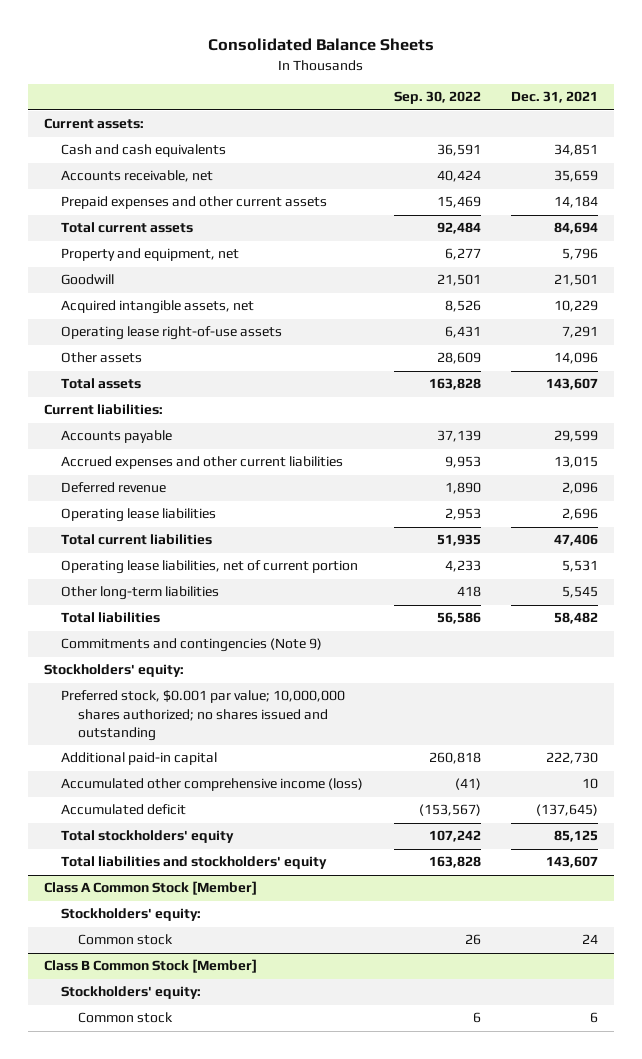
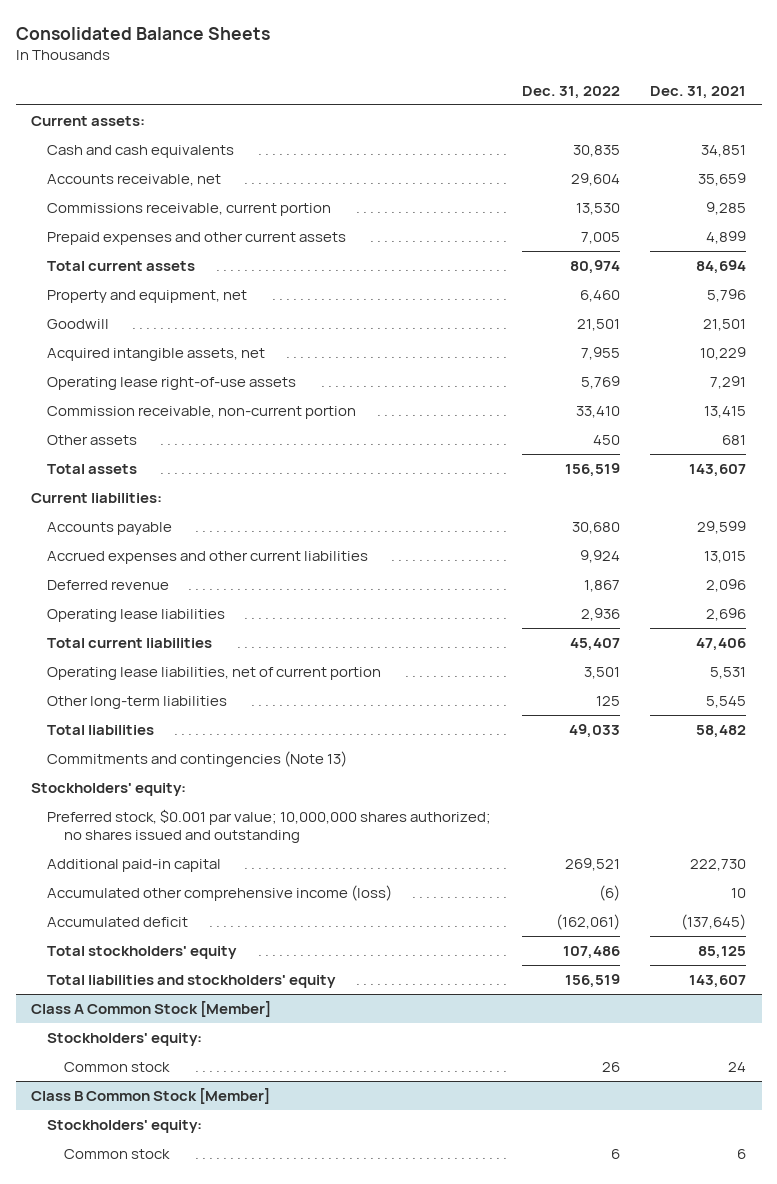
[393,91,481,105] Sep. 30, 2022 -> none
none -> [521,85,620,99] Dec. 31, 2022
none -> [47,203,332,217] Commissions receivable, current portion
[554,196,599,209] 14,184 -> [706,231,747,245] 4,899
none -> [47,406,357,420] Commission receivable, non-current portion
[554,352,599,365] 14,096 -> [722,435,747,446] 681
[60,638,322,653] Commitments and contingencies (Note 9) -> [47,751,348,768] Commitments and contingencies (Note 13)

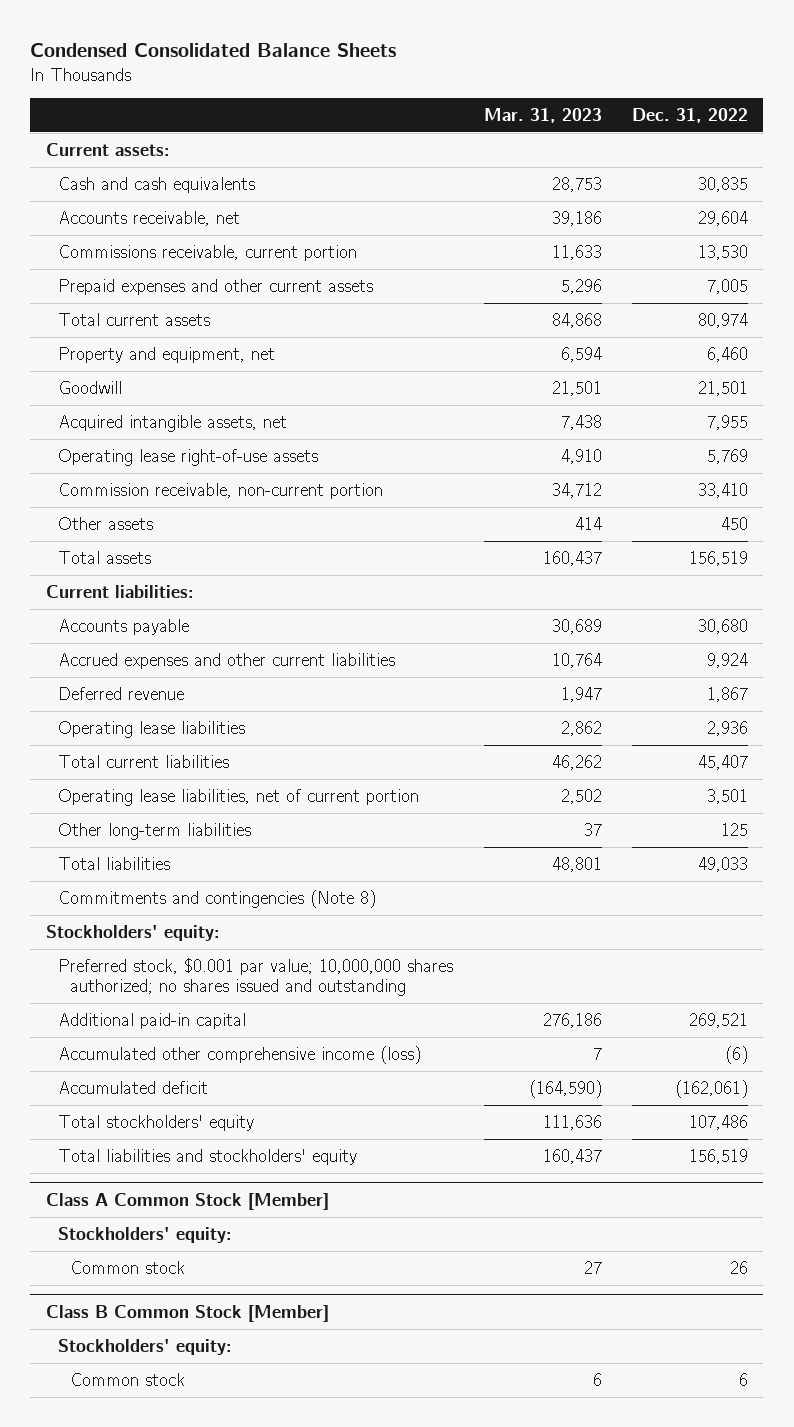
[15,26,270,40] Consolidated Balance Sheets -> [30,43,397,58] Condensed Consolidated Balance Sheets
[650,85,747,99] Dec. 31, 2021 -> none
none -> [483,107,602,123] Mar. 31, 2023
[47,751,348,768] Commitments and contingencies (Note 13) -> [57,889,376,908] Commitments and contingencies (Note 8)

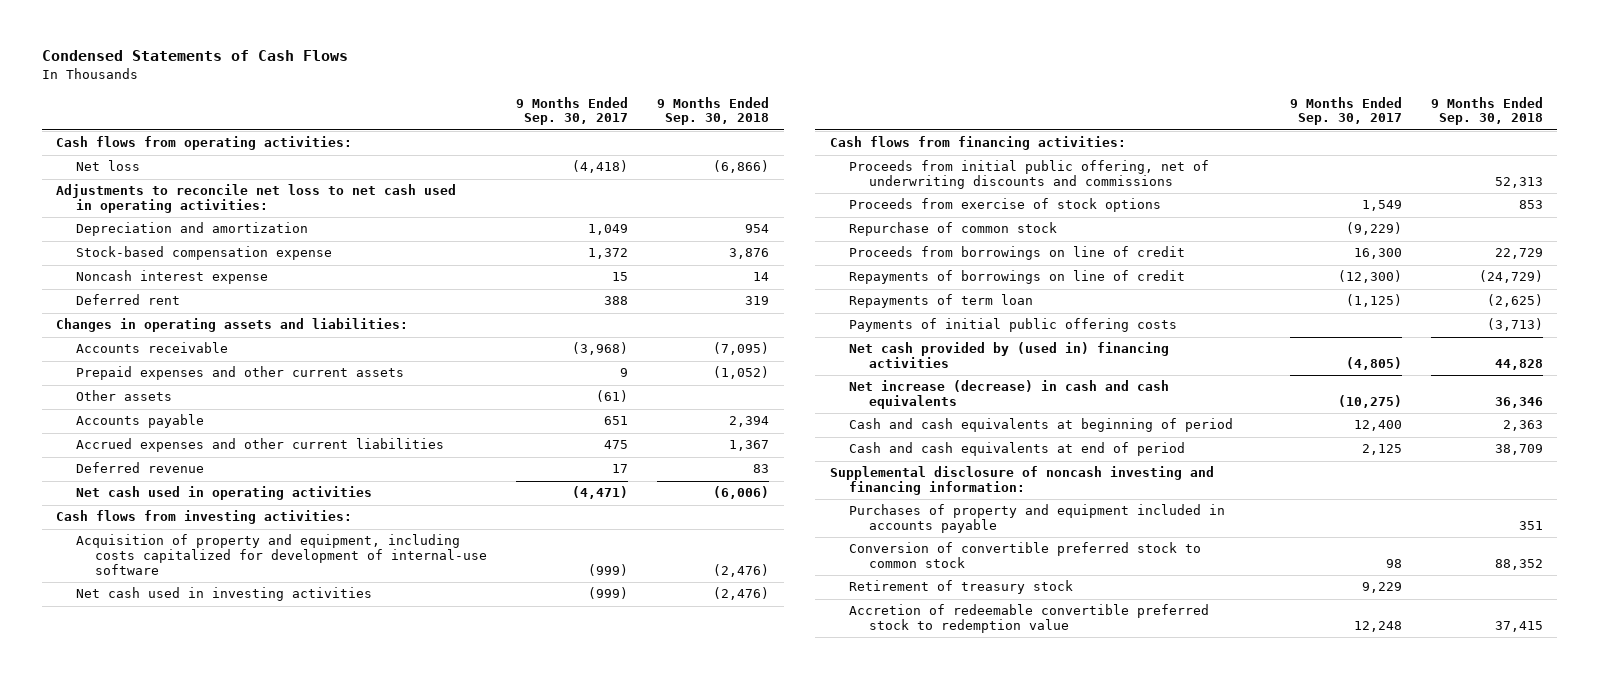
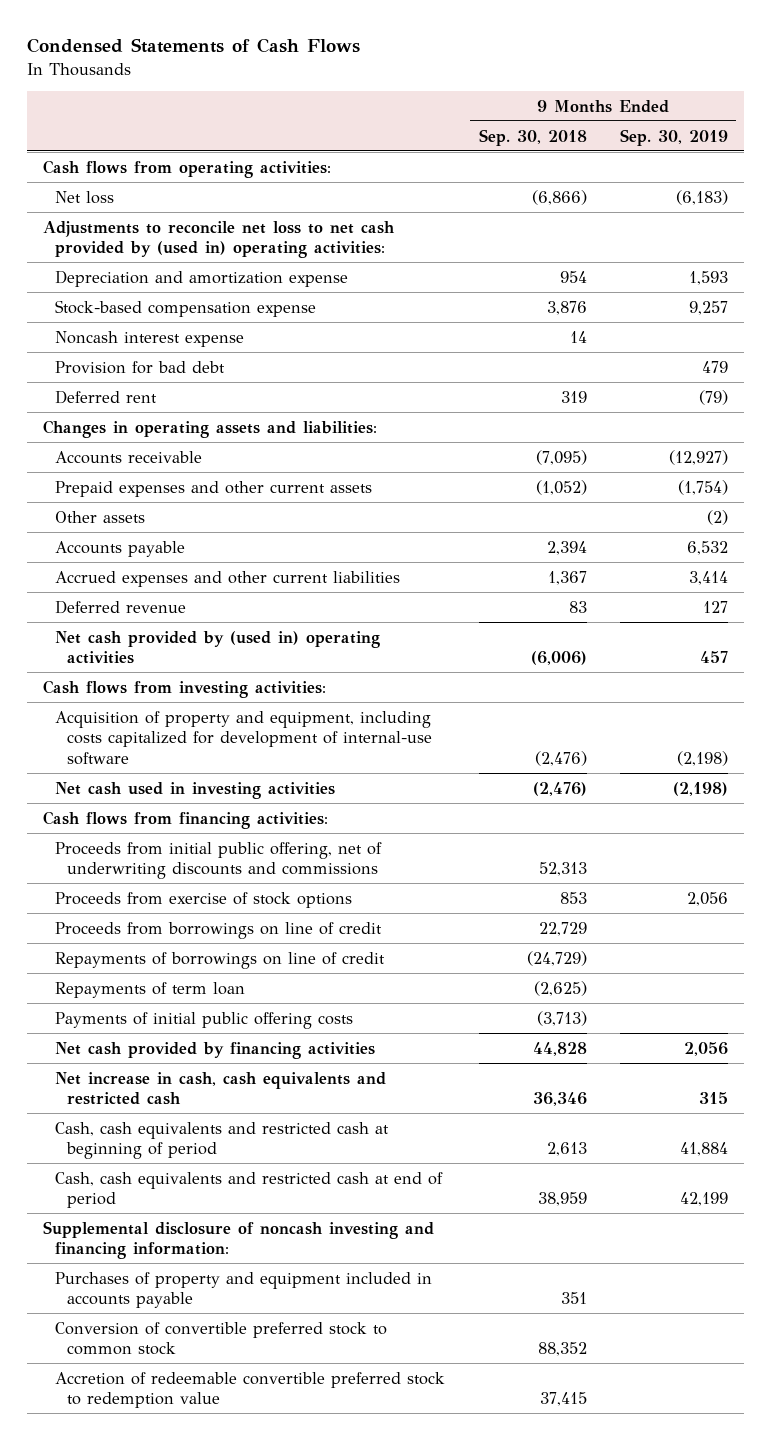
[516,96,629,126] 9 Months Ended Sep. 30, 2017 -> none
none -> [619,128,728,146] Sep. 30, 2019
[56,184,457,214] Adjustments to reconcile net loss to net cash used in operating activities: -> [43,220,396,259] Adjustments to reconcile net loss to net cash provided by (used in) operating activities:
[75,222,308,237] Depreciation and amortization -> [55,269,349,287] Depreciation and amortization expense
none -> [55,360,226,374] Provision for bad debt
[75,486,372,501] Net cash used in operating activities -> [55,630,381,665] Net cash provided by (used in) operating activities
[849,222,1058,237] Repurchase of common stock -> none
[849,342,1170,369] Net cash provided by (used in) financing activities -> [55,1041,376,1059] Net cash provided by financing activities
[849,380,1170,410] Net increase (decrease) in cash and cash equivalents -> [55,1071,387,1106] Net increase in cash, cash equivalents and restricted cash
[849,418,1234,433] Cash and cash equivalents at beginning of period -> [55,1121,390,1160] Cash, cash equivalents and restricted cash at beginning of period
[1502,420,1543,432] 2,363 -> [546,1142,587,1157] 2,613
[849,442,1186,457] Cash and cash equivalents at end of period -> [55,1171,444,1209] Cash, cash equivalents and restricted cash at end of period
[1494,444,1543,456] 38,709 -> [537,1192,587,1207] 38,959
[849,580,1074,595] Retirement of treasury stock -> none

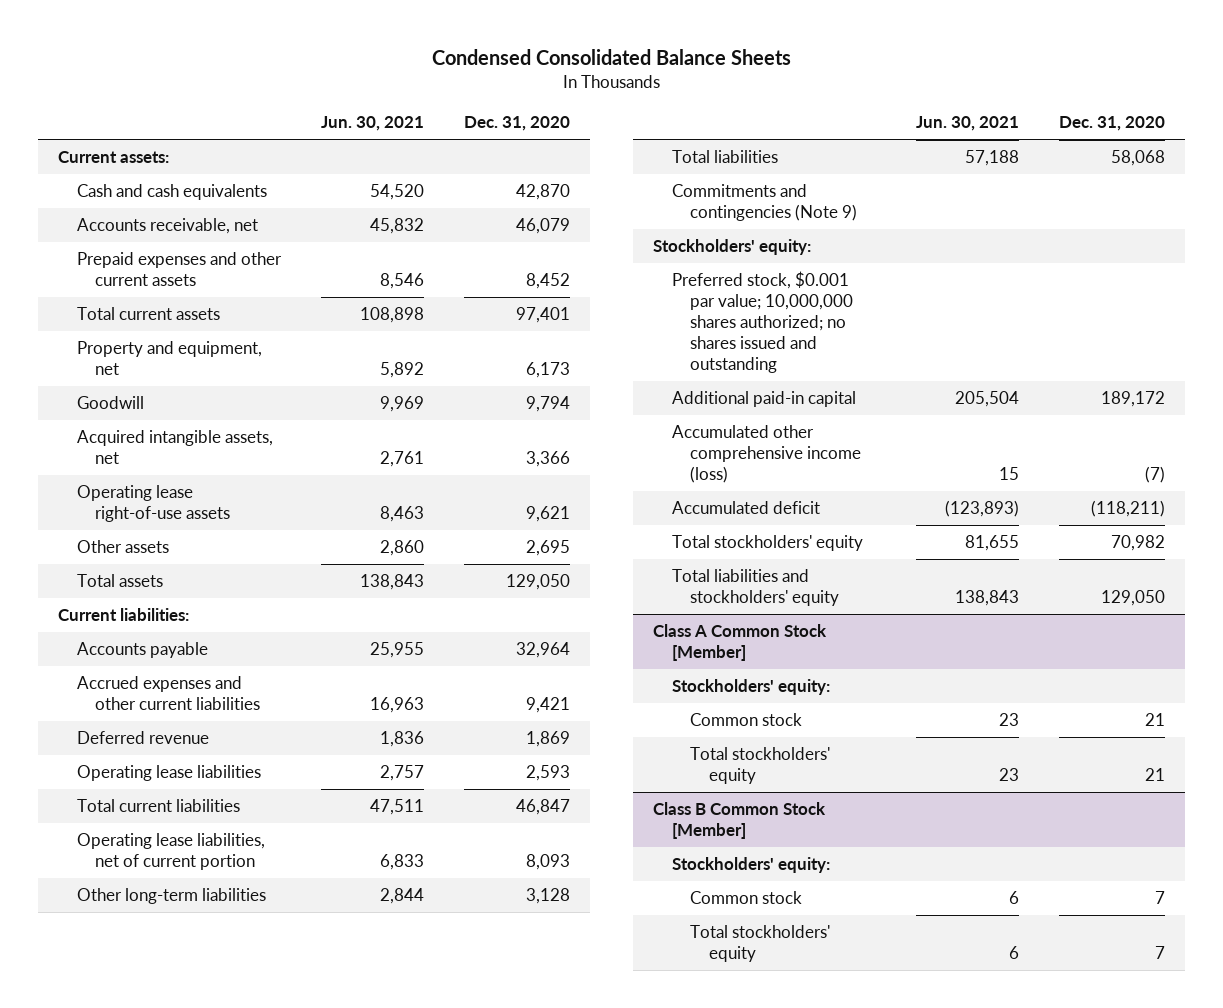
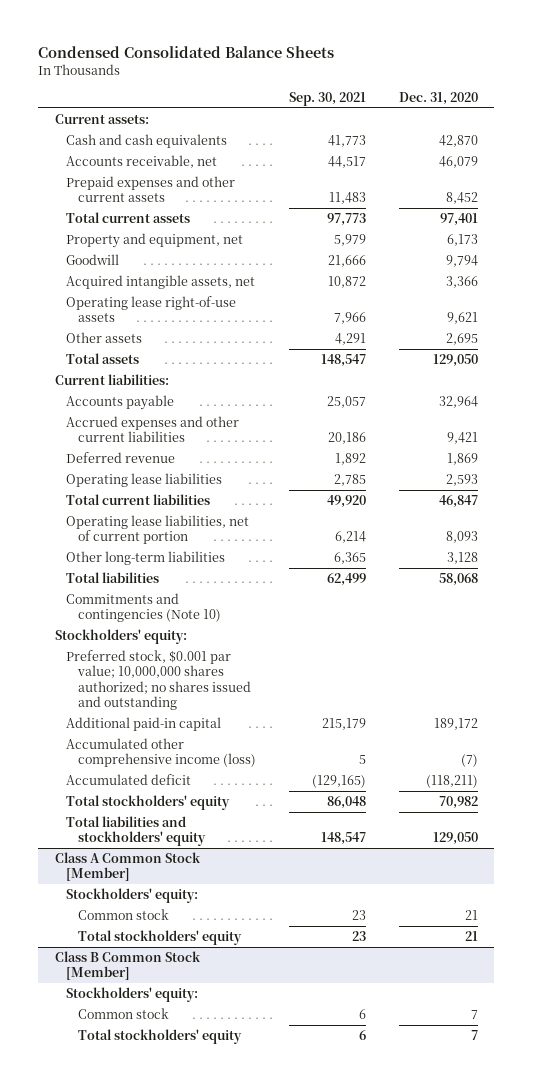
[321,116,425,132] Jun. 30, 2021 -> none
none -> [289,91,367,106] Sep. 30, 2021
[671,184,858,222] Commitments and contingencies (Note 9) -> [66,592,222,623] Commitments and contingencies (Note 10)

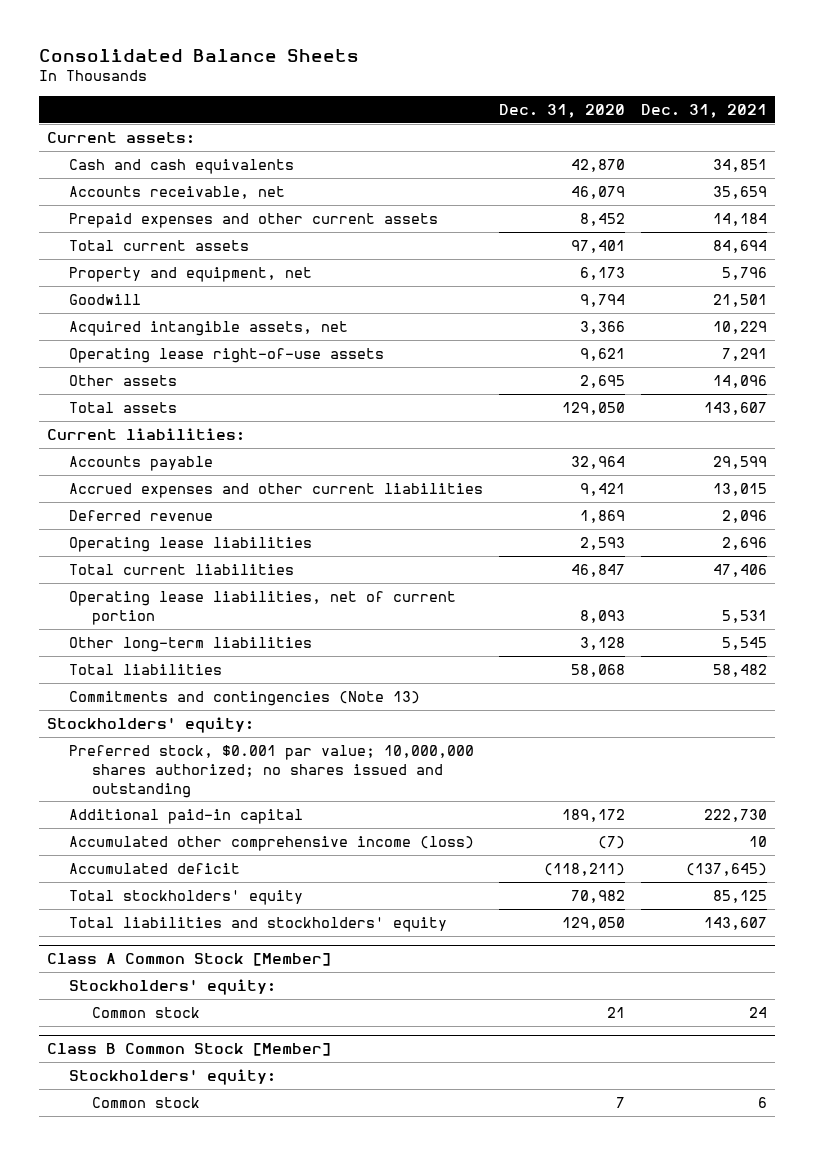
[38,45,335,58] Condensed Consolidated Balance Sheets -> [39,48,360,62] Consolidated Balance Sheets
[289,91,367,106] Sep. 30, 2021 -> none
none -> [640,103,767,118] Dec. 31, 2021
[66,592,222,623] Commitments and contingencies (Note 10) -> [69,690,421,706] Commitments and contingencies (Note 13)
[78,929,243,945] Total stockholders' equity -> none
[78,1028,243,1044] Total stockholders' equity -> none

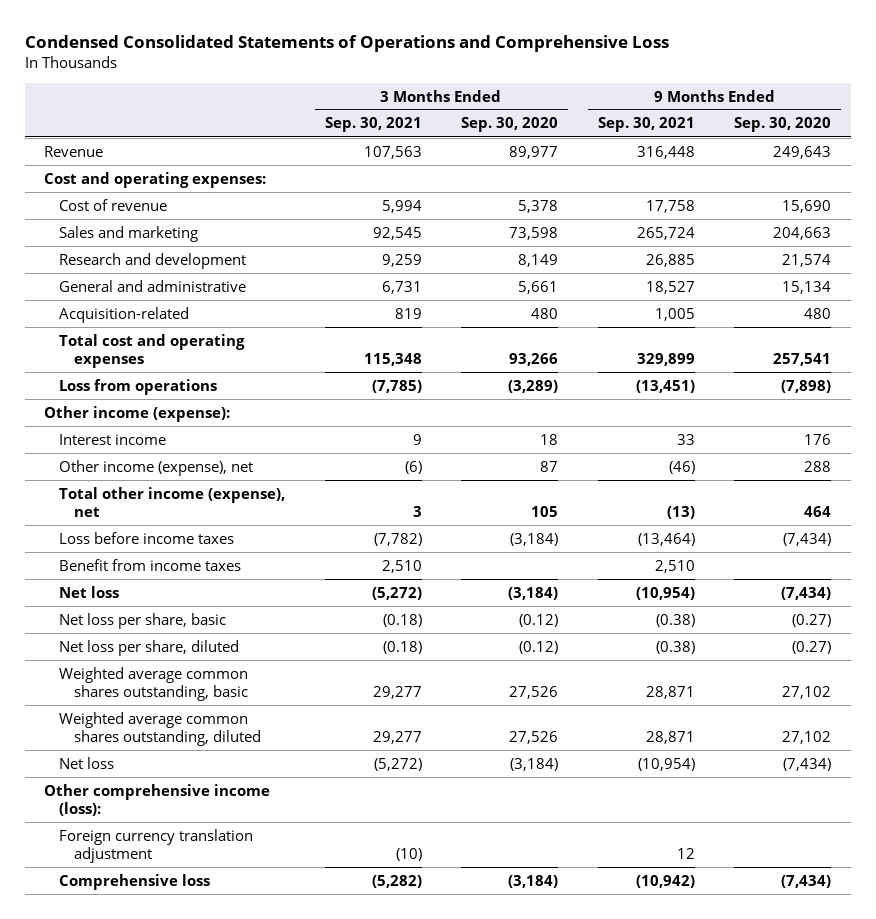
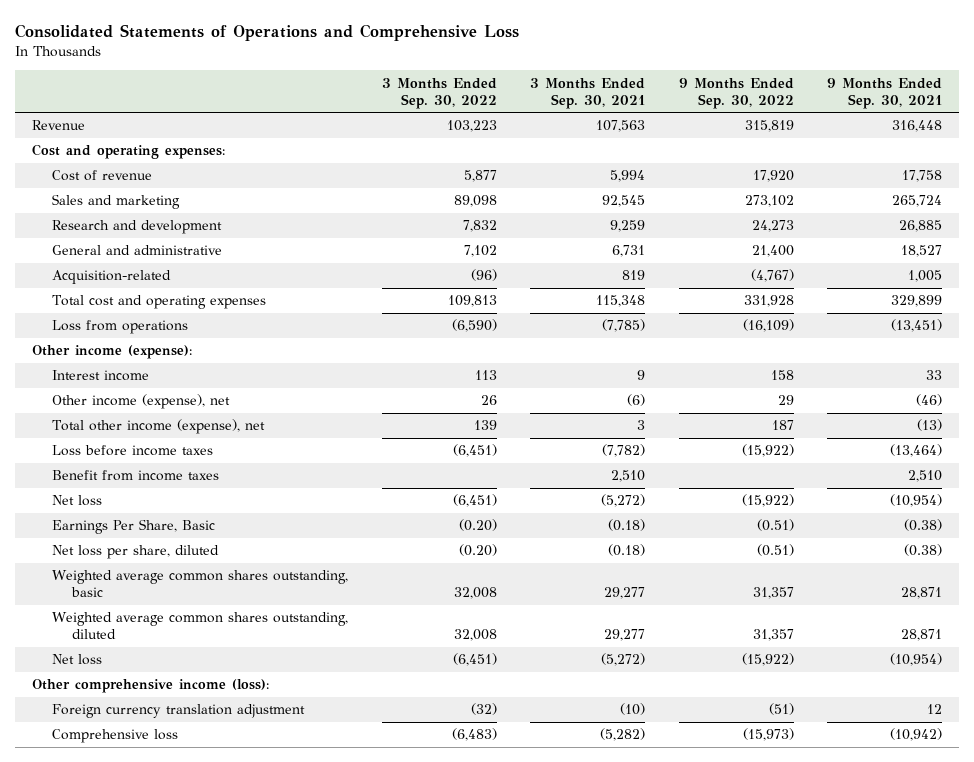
[24,34,669,52] Condensed Consolidated Statements of Operations and Comprehensive Loss -> [15,24,520,42] Consolidated Statements of Operations and Comprehensive Loss
[461,117,559,133] Sep. 30, 2020 -> none
[734,117,832,133] Sep. 30, 2020 -> none
none -> [381,77,497,109] 3 Months Ended Sep. 30, 2022
none -> [678,77,794,109] 9 Months Ended Sep. 30, 2022
[58,612,226,629] Net loss per share, basic -> [52,519,216,535] Earnings Per Share, Basic

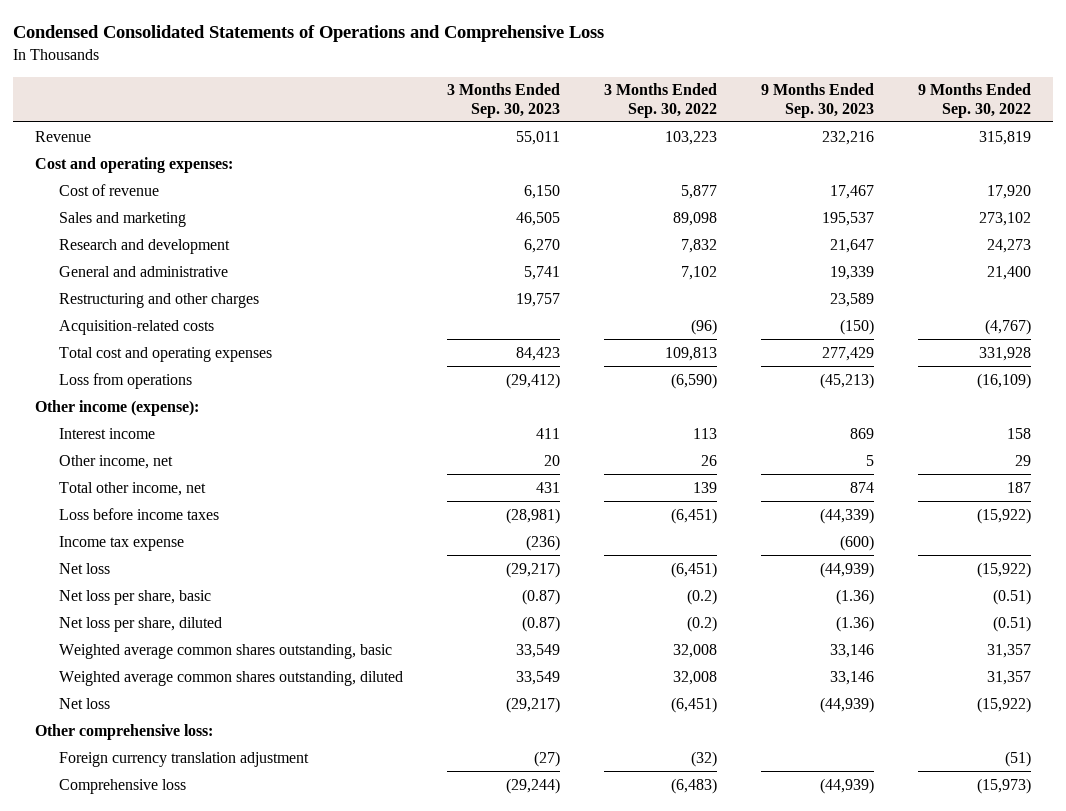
[15,24,520,42] Consolidated Statements of Operations and Comprehensive Loss -> [13,25,605,43] Condensed Consolidated Statements of Operations and Comprehensive Loss
[530,77,646,109] 3 Months Ended Sep. 30, 2021 -> none
[827,77,943,109] 9 Months Ended Sep. 30, 2021 -> none
none -> [446,83,560,118] 3 Months Ended Sep. 30, 2023
none -> [760,83,874,118] 9 Months Ended Sep. 30, 2023
none -> [58,292,259,308] Restructuring and other charges
[52,270,172,285] Acquisition-related -> [58,319,214,335] Acquisition-related costs
[52,394,231,410] Other income (expense), net -> [58,454,173,469] Other income, net
[52,419,266,435] Total other income (expense), net -> [58,481,206,496] Total other income, net
[52,470,220,482] Benefit from income taxes -> [58,535,184,551] Income tax expense
[52,519,216,535] Earnings Per Share, Basic -> [58,589,211,605] Net loss per share, basic
[458,519,497,532] (0.20) -> [686,588,717,605] (0.2)
[458,544,497,557] (0.20) -> [686,615,717,632] (0.2)
[32,679,270,694] Other comprehensive income (loss): -> [35,723,214,740] Other comprehensive loss:

